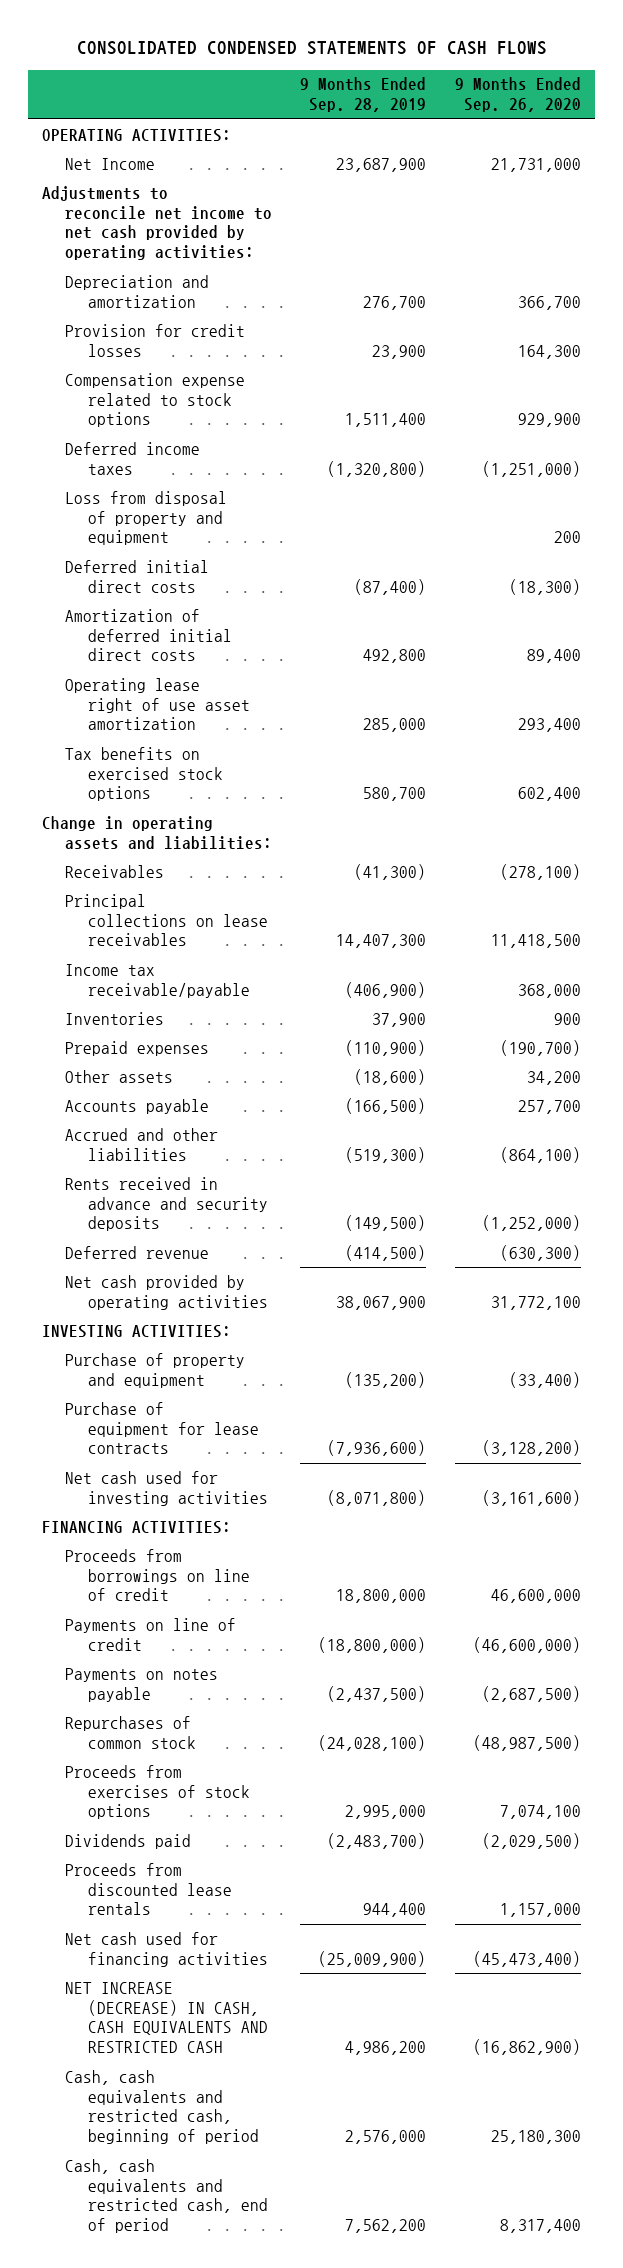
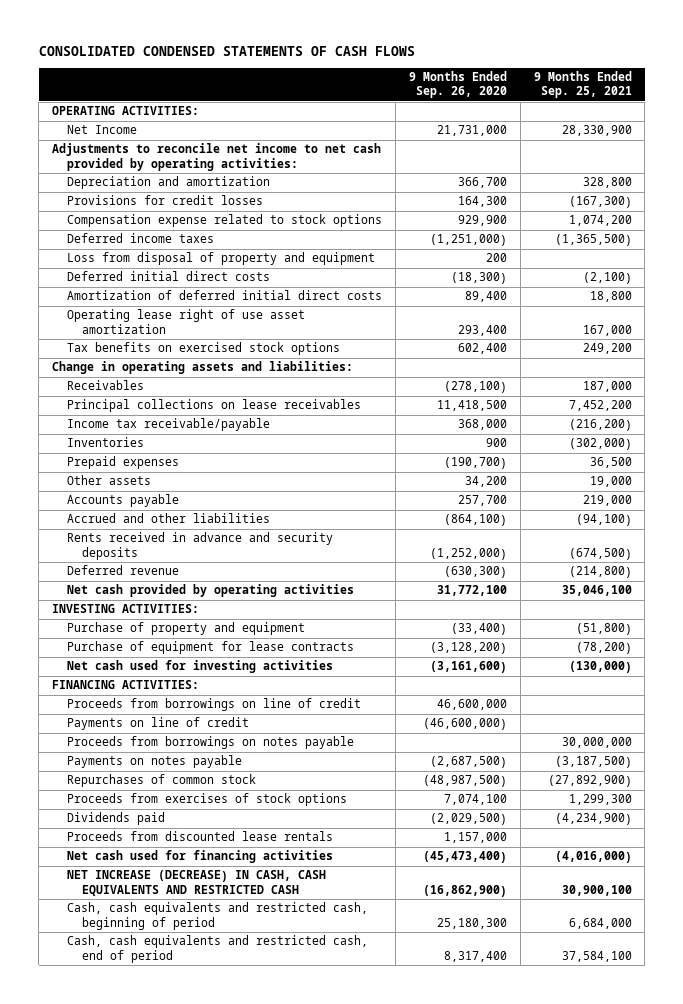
[300,77,427,113] 9 Months Ended Sep. 28, 2019 -> none
none -> [533,71,632,99] 9 Months Ended Sep. 25, 2021
[65,323,246,357] Provision for credit losses -> [67,195,264,206] Provisions for credit losses
none -> [67,736,355,750] Proceeds from borrowings on notes payable

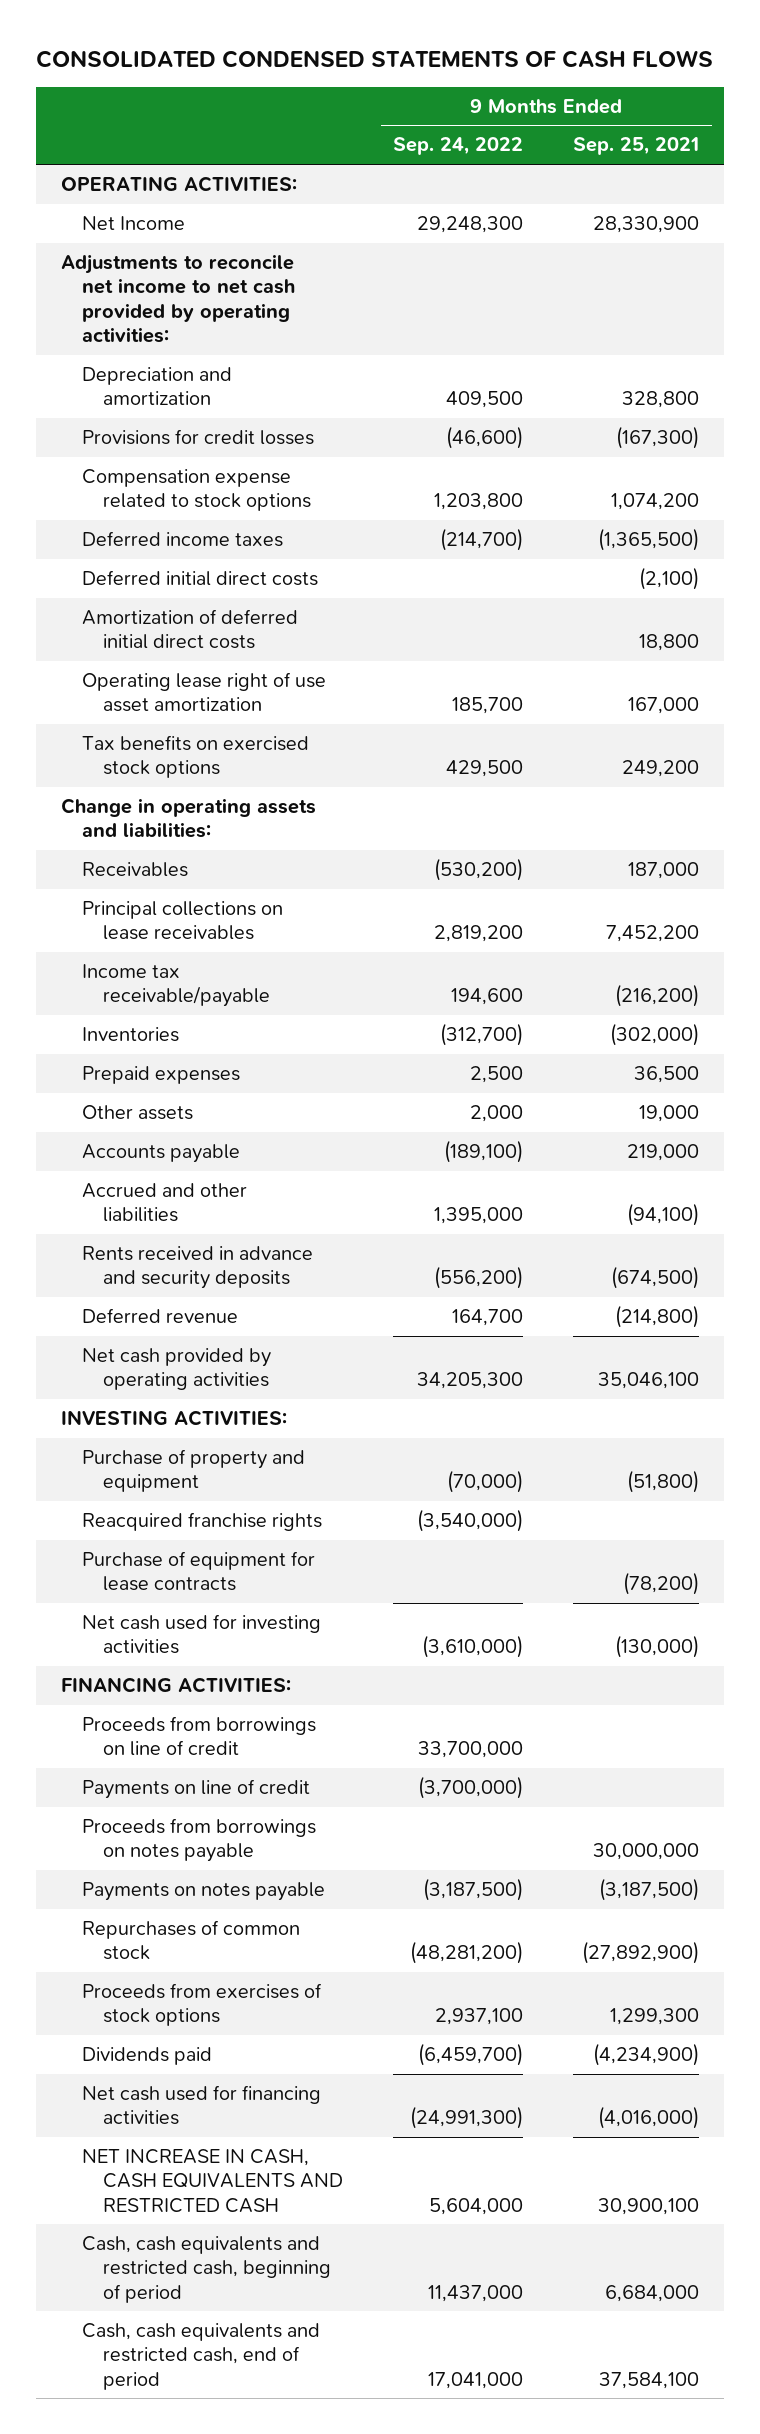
[408,71,507,99] 9 Months Ended Sep. 26, 2020 -> none
none -> [393,137,524,156] Sep. 24, 2022
[67,252,376,266] Loss from disposal of property and equipment -> none
none -> [82,1512,323,1532] Reacquired franchise rights
[67,831,334,842] Proceeds from discounted lease rentals -> none
[67,870,327,896] NET INCREASE (DECREASE) IN CASH, CASH EQUIVALENTS AND RESTRICTED CASH -> [82,2149,344,2213] NET INCREASE IN CASH, CASH EQUIVALENTS AND RESTRICTED CASH

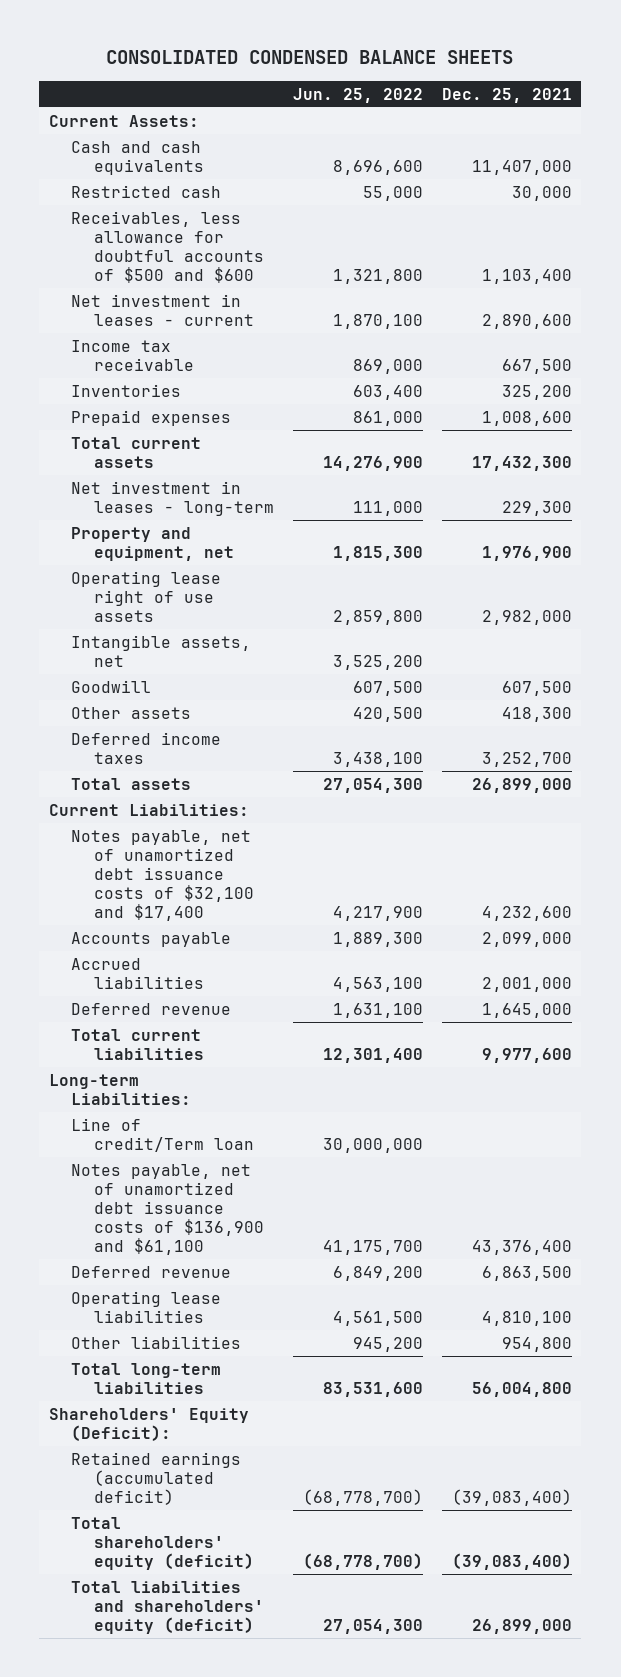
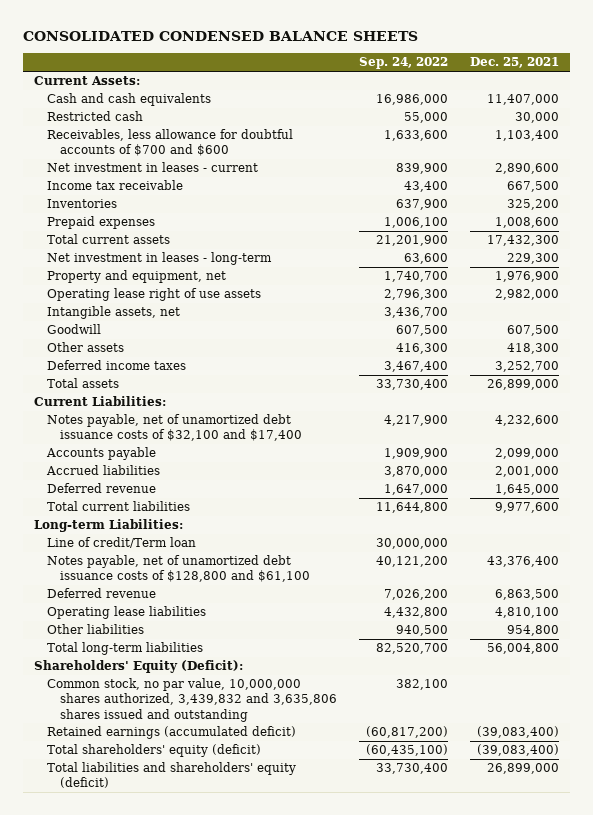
[292,87,423,103] Jun. 25, 2022 -> none
none -> [359,57,449,70] Sep. 24, 2022
[71,210,264,283] Receivables, less allowance for doubtful accounts of $500 and $600 -> [47,129,294,157] Receivables, less allowance for doubtful accounts of $700 and $600
[71,1163,264,1255] Notes payable, net of unamortized debt issuance costs of $136,900 and $61,100 -> [47,555,311,583] Notes payable, net of unamortized debt issuance costs of $128,800 and $61,100
none -> [47,678,338,722] Common stock, no par value, 10,000,000 shares authorized, 3,439,832 and 3,635,806 shares issued and outstanding

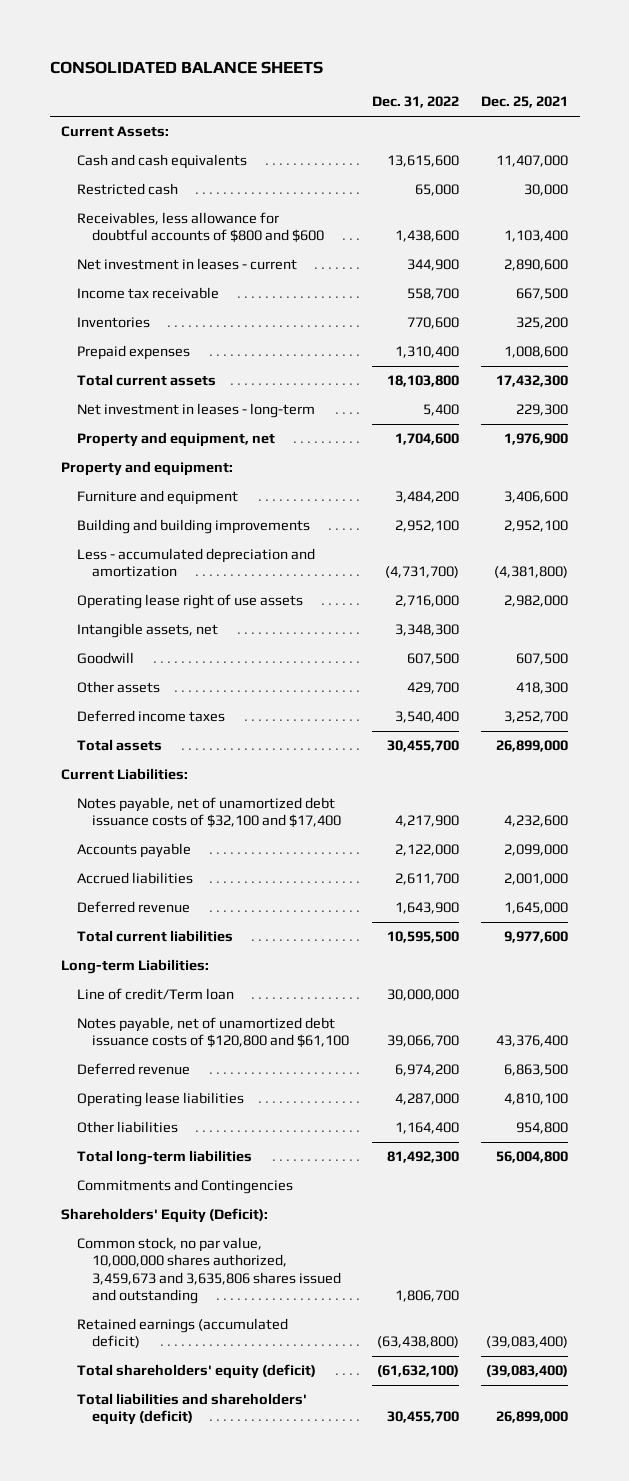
[23,31,419,42] CONSOLIDATED CONDENSED BALANCE SHEETS -> [49,60,323,74] CONSOLIDATED BALANCE SHEETS
[359,57,449,70] Sep. 24, 2022 -> none
none -> [371,96,459,109] Dec. 31, 2022
[47,129,294,157] Receivables, less allowance for doubtful accounts of $700 and $600 -> [76,212,324,244] Receivables, less allowance for doubtful accounts of $800 and $600
none -> [61,461,234,477] Property and equipment:
none -> [76,490,238,506] Furniture and equipment
none -> [76,519,310,535] Building and building improvements
none -> [76,548,315,578] Less - accumulated depreciation and amortization
[47,555,311,583] Notes payable, net of unamortized debt issuance costs of $128,800 and $61,100 -> [76,1017,349,1049] Notes payable, net of unamortized debt issuance costs of $120,800 and $61,100
none -> [76,1179,293,1195] Commitments and Contingencies
[47,678,338,722] Common stock, no par value, 10,000,000 shares authorized, 3,439,832 and 3,635,806 shares issued and outstanding -> [76,1237,341,1304] Common stock, no par value, 10,000,000 shares authorized, 3,459,673 and 3,635,806 shares issued and outstanding

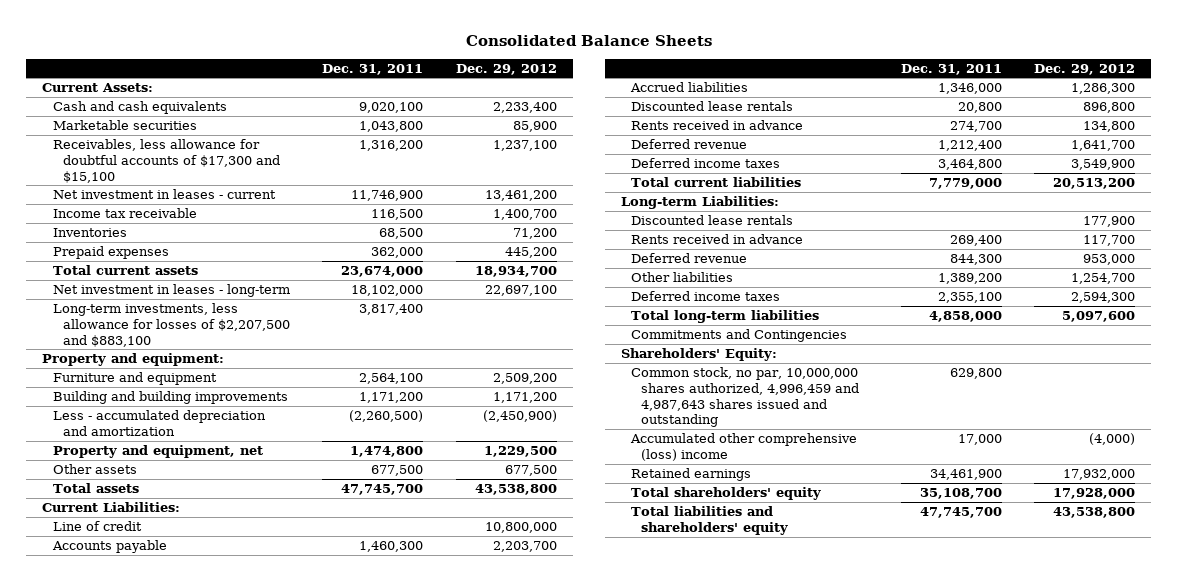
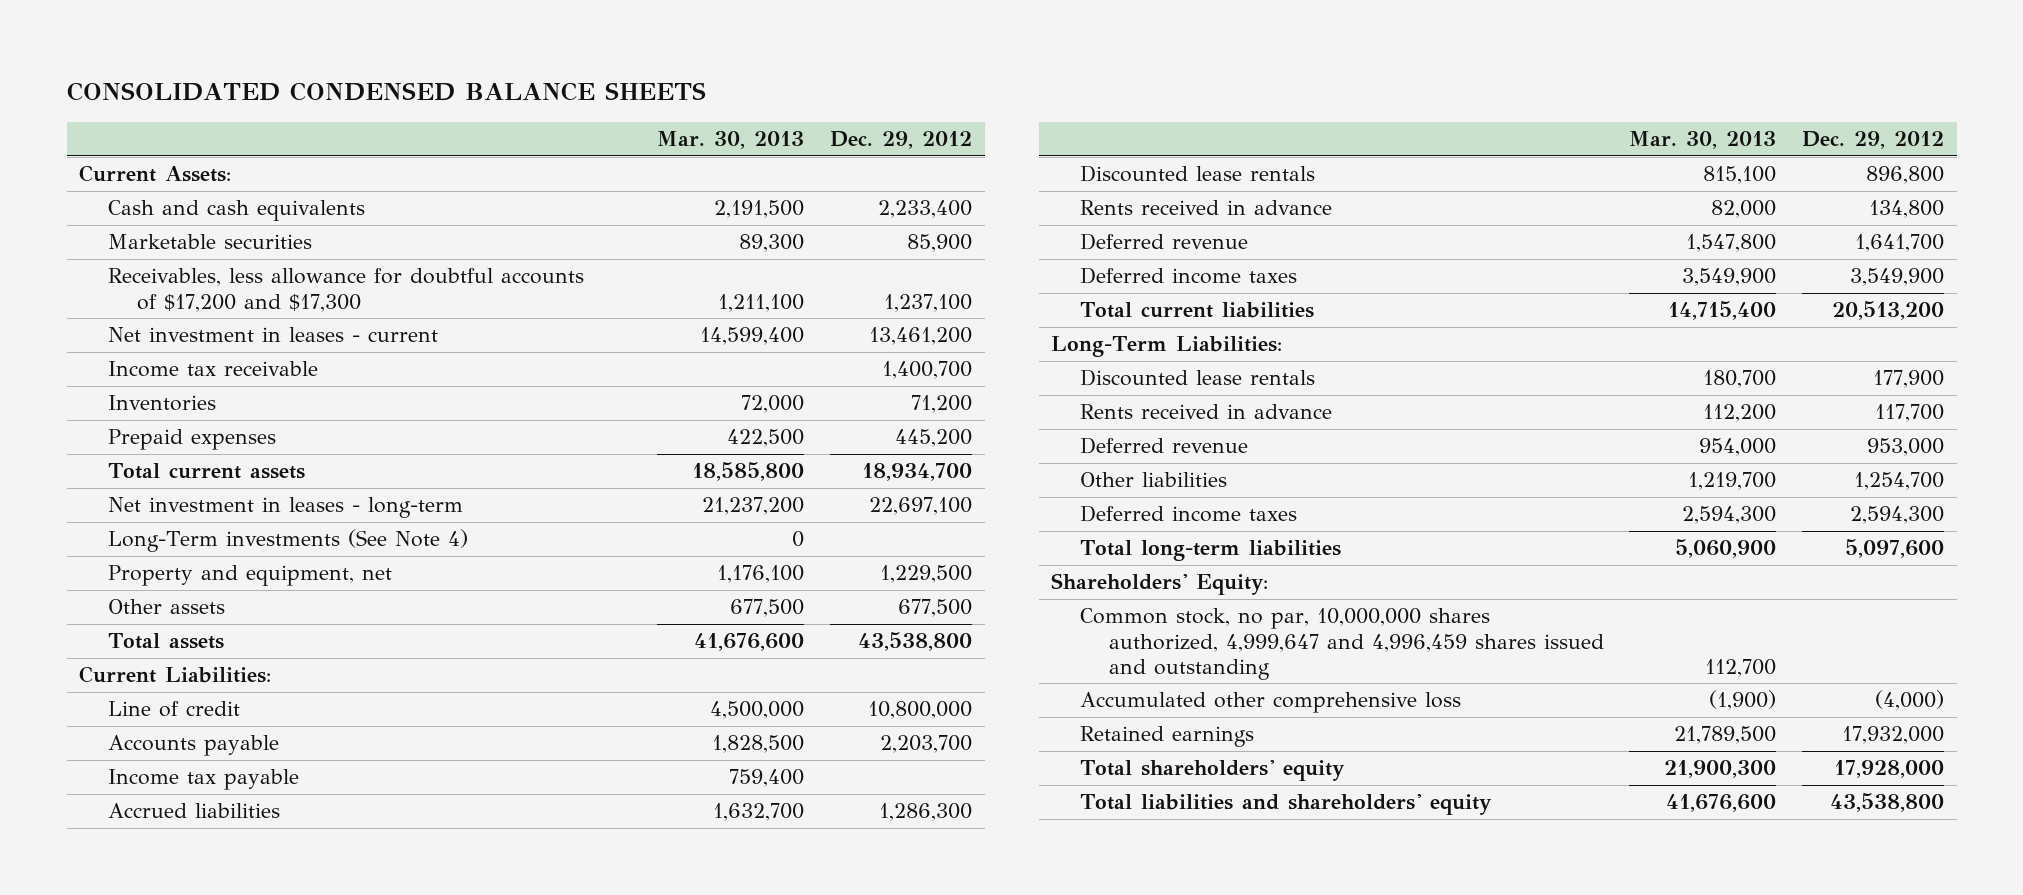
[465,34,712,46] Consolidated Balance Sheets -> [66,82,706,102] CONSOLIDATED CONDENSED BALANCE SHEETS
[322,63,424,75] Dec. 31, 2011 -> none
none -> [657,131,805,150] Mar. 30, 2013
[52,139,280,183] Receivables, less allowance for doubtful accounts of $17,300 and $15,100 -> [108,268,585,312] Receivables, less allowance for doubtful accounts of $17,200 and $17,300
[42,353,225,367] Property and equipment: -> none
[52,372,217,386] Furniture and equipment -> none
[52,391,288,405] Building and building improvements -> none
[52,410,266,436] Less - accumulated depreciation and amortization -> none
[52,303,290,347] Long-term investments, less allowance for losses of $2,207,500 and $883,100 -> [108,529,469,553] Long-Term investments (See Note 4)
none -> [108,769,300,791] Income tax payable
[620,196,779,210] Long-term Liabilities: -> [1051,336,1283,358] Long-Term Liabilities:
[631,329,848,343] Commitments and Contingencies -> none
[631,367,860,428] Common stock, no par, 10,000,000 shares authorized, 4,996,459 and 4,987,643 shares issued and outstanding -> [1080,608,1604,680] Common stock, no par, 10,000,000 shares authorized, 4,999,647 and 4,996,459 shares issued and outstanding
[630,433,858,461] Accumulated other comprehensive (loss) income -> [1080,692,1462,714] Accumulated other comprehensive loss

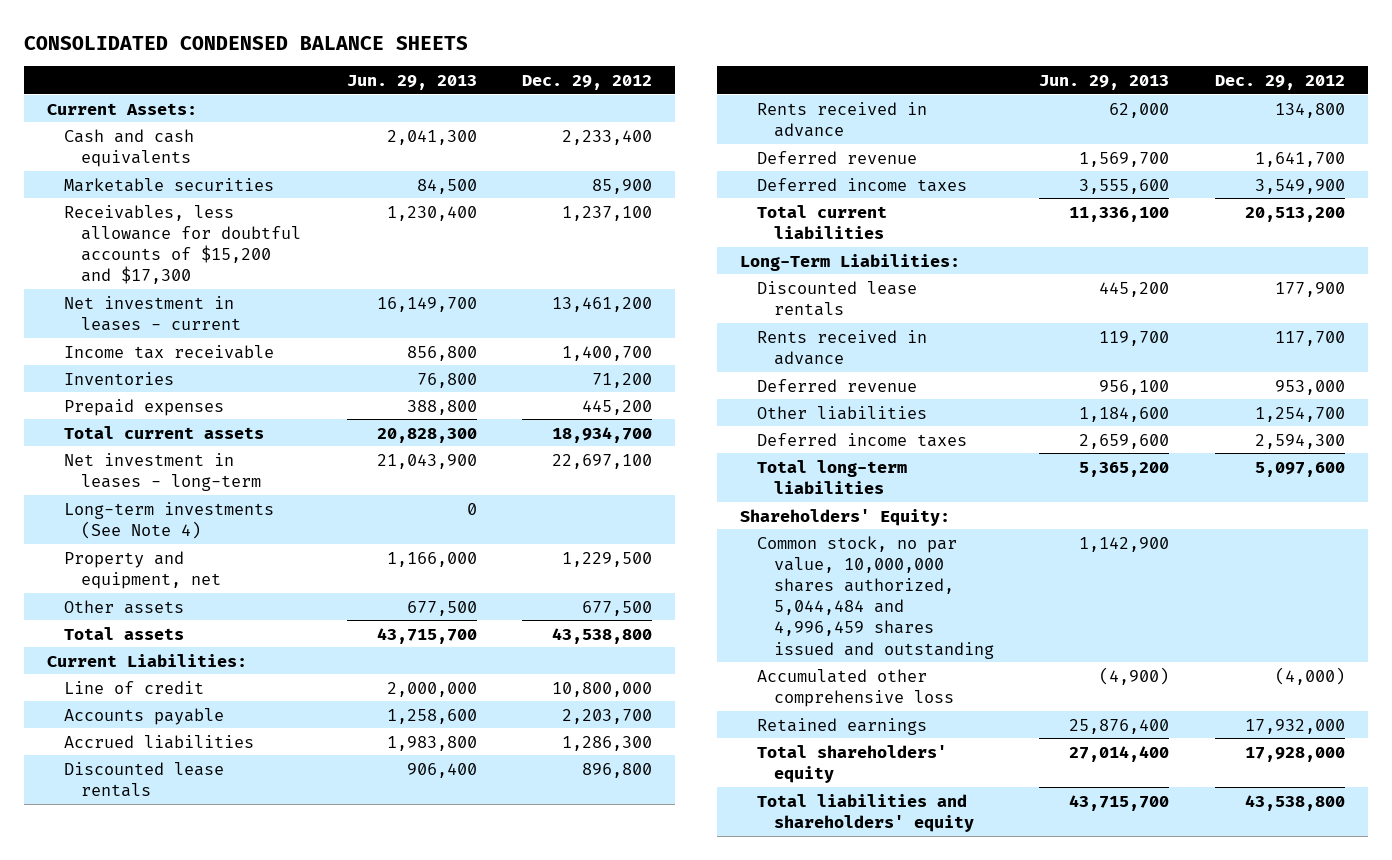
[657,131,805,150] Mar. 30, 2013 -> none
none -> [346,74,477,90] Jun. 29, 2013
[108,268,585,312] Receivables, less allowance for doubtful accounts of $17,200 and $17,300 -> [63,204,301,285] Receivables, less allowance for doubtful accounts of $15,200 and $17,300
[108,529,469,553] Long-Term investments (See Note 4) -> [63,501,274,539] Long-term investments (See Note 4)
[108,769,300,791] Income tax payable -> none
[1080,608,1604,680] Common stock, no par, 10,000,000 shares authorized, 4,999,647 and 4,996,459 shares issued and outstanding -> [756,535,994,659] Common stock, no par value, 10,000,000 shares authorized, 5,044,484 and 4,996,459 shares issued and outstanding

